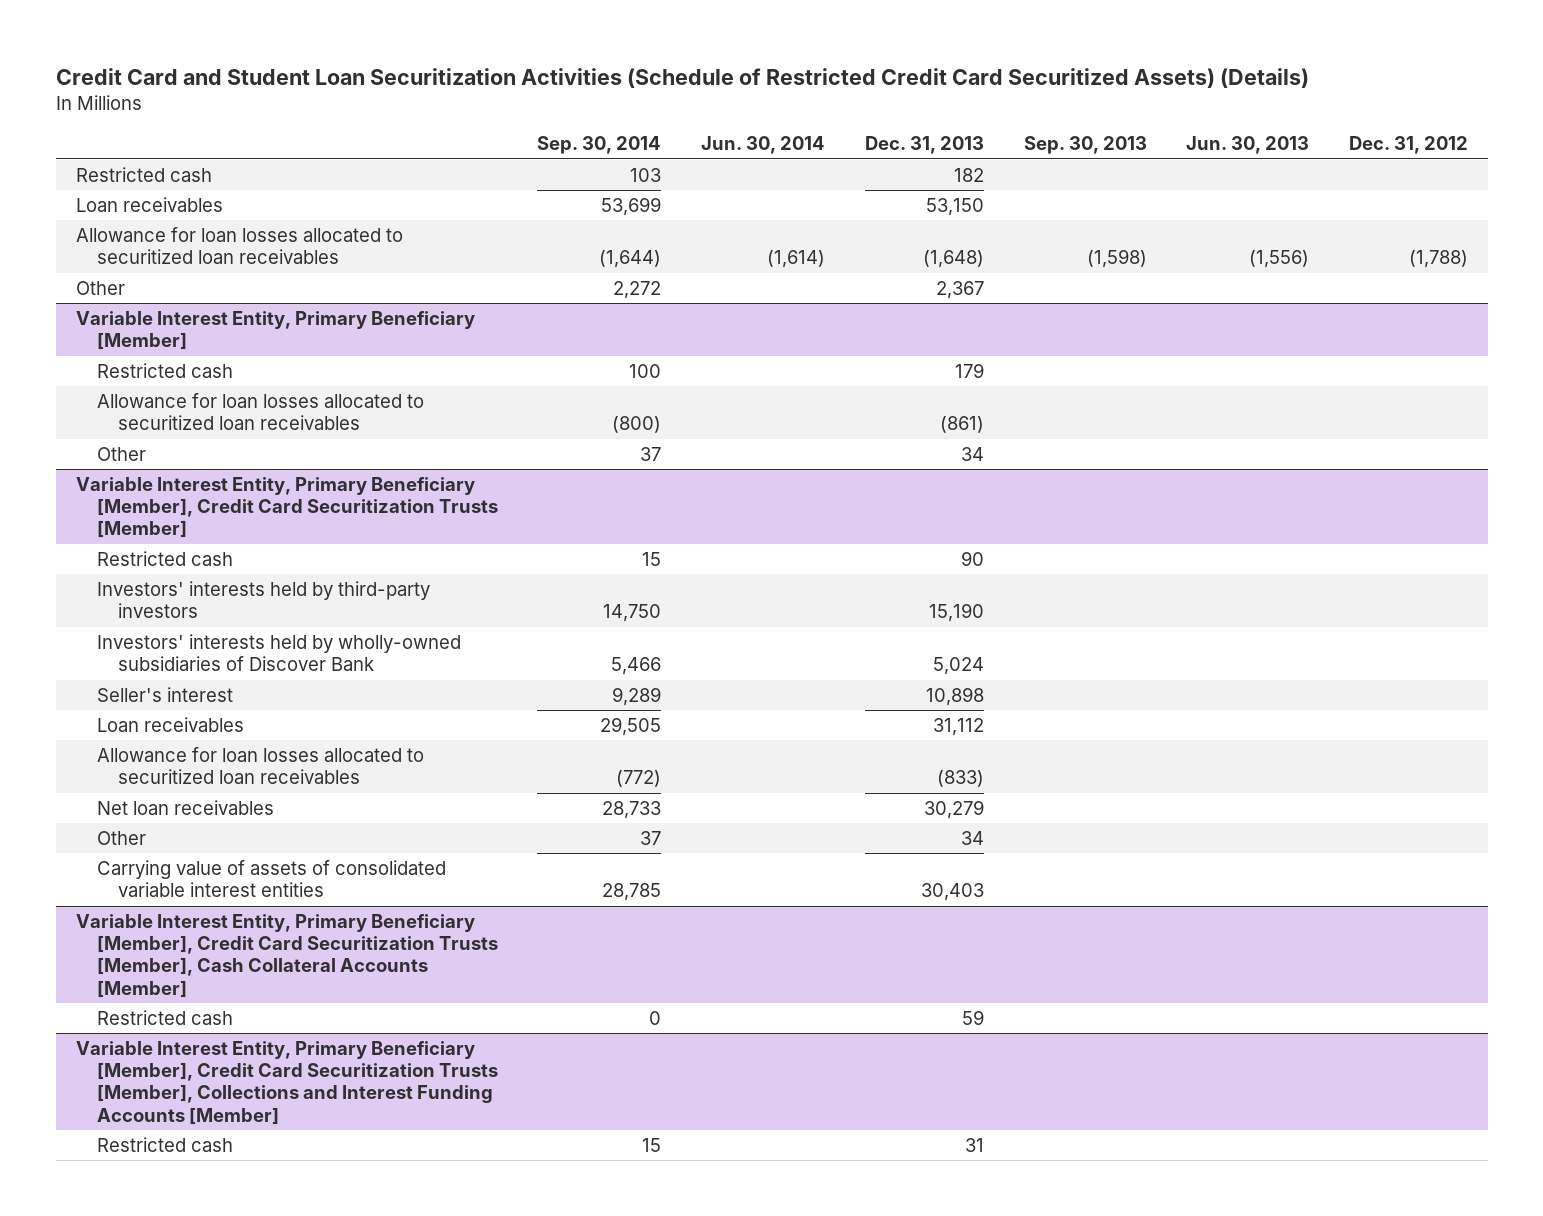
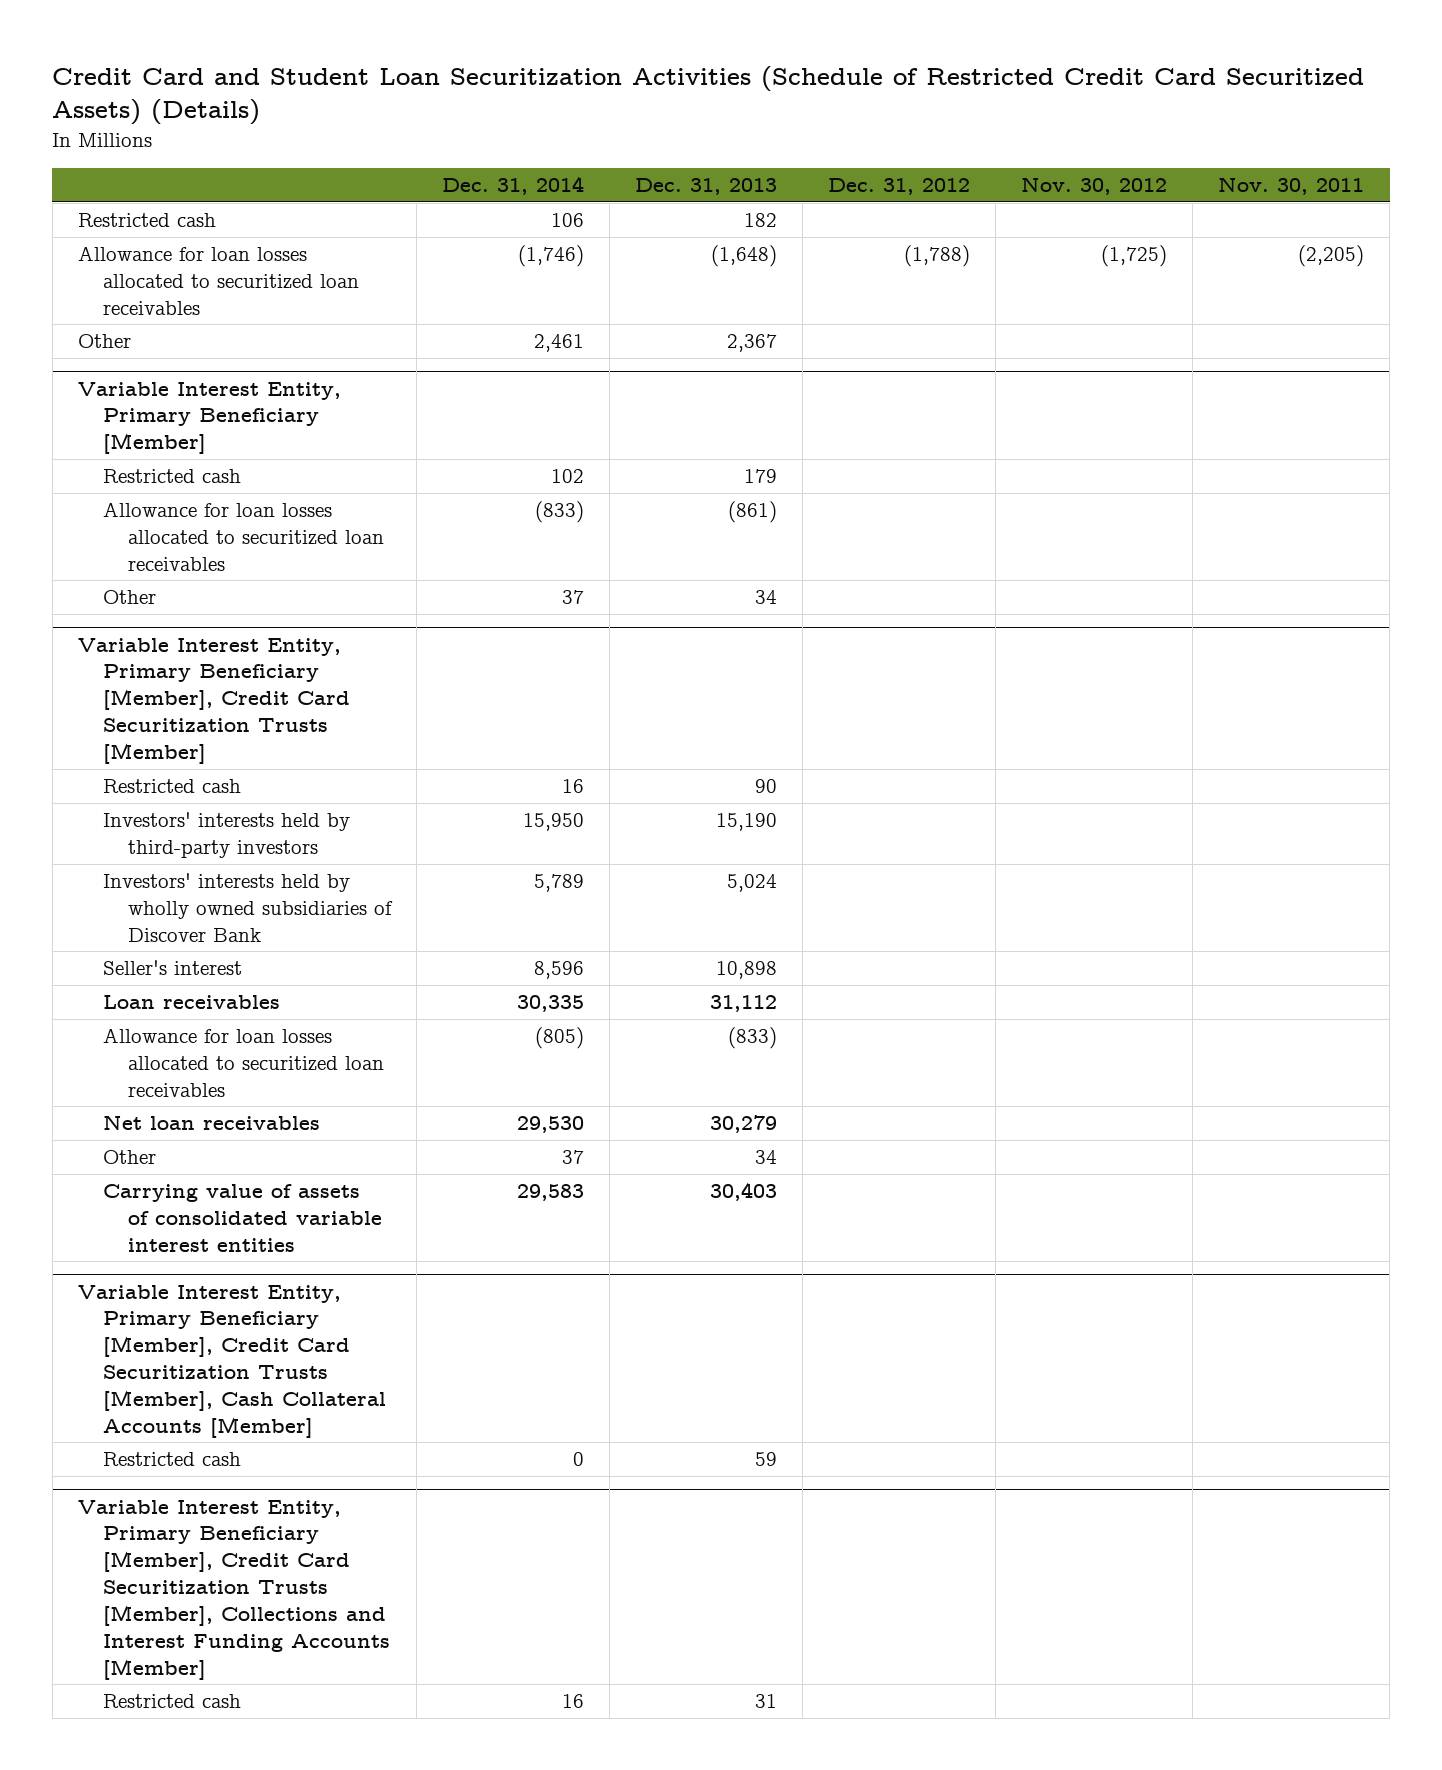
[537,136,662,155] Sep. 30, 2014 -> none
[701,136,826,155] Jun. 30, 2014 -> none
[1023,136,1147,155] Sep. 30, 2013 -> none
[1186,136,1310,155] Jun. 30, 2013 -> none
none -> [441,176,584,196] Dec. 31, 2014
none -> [1021,177,1168,196] Nov. 30, 2012
none -> [1218,177,1365,196] Nov. 30, 2011
[75,196,223,212] Loan receivables -> none
[96,633,461,672] Investors' interests held by wholly-owned subsidiaries of Discover Bank -> [102,873,393,942] Investors' interests held by wholly owned subsidiaries of Discover Bank

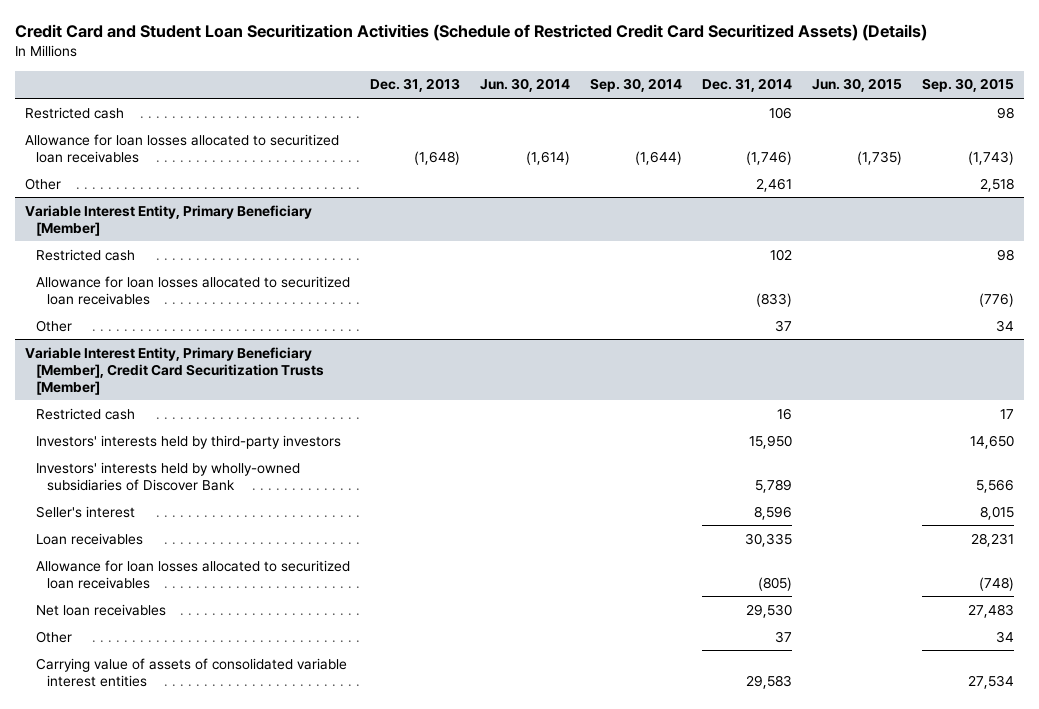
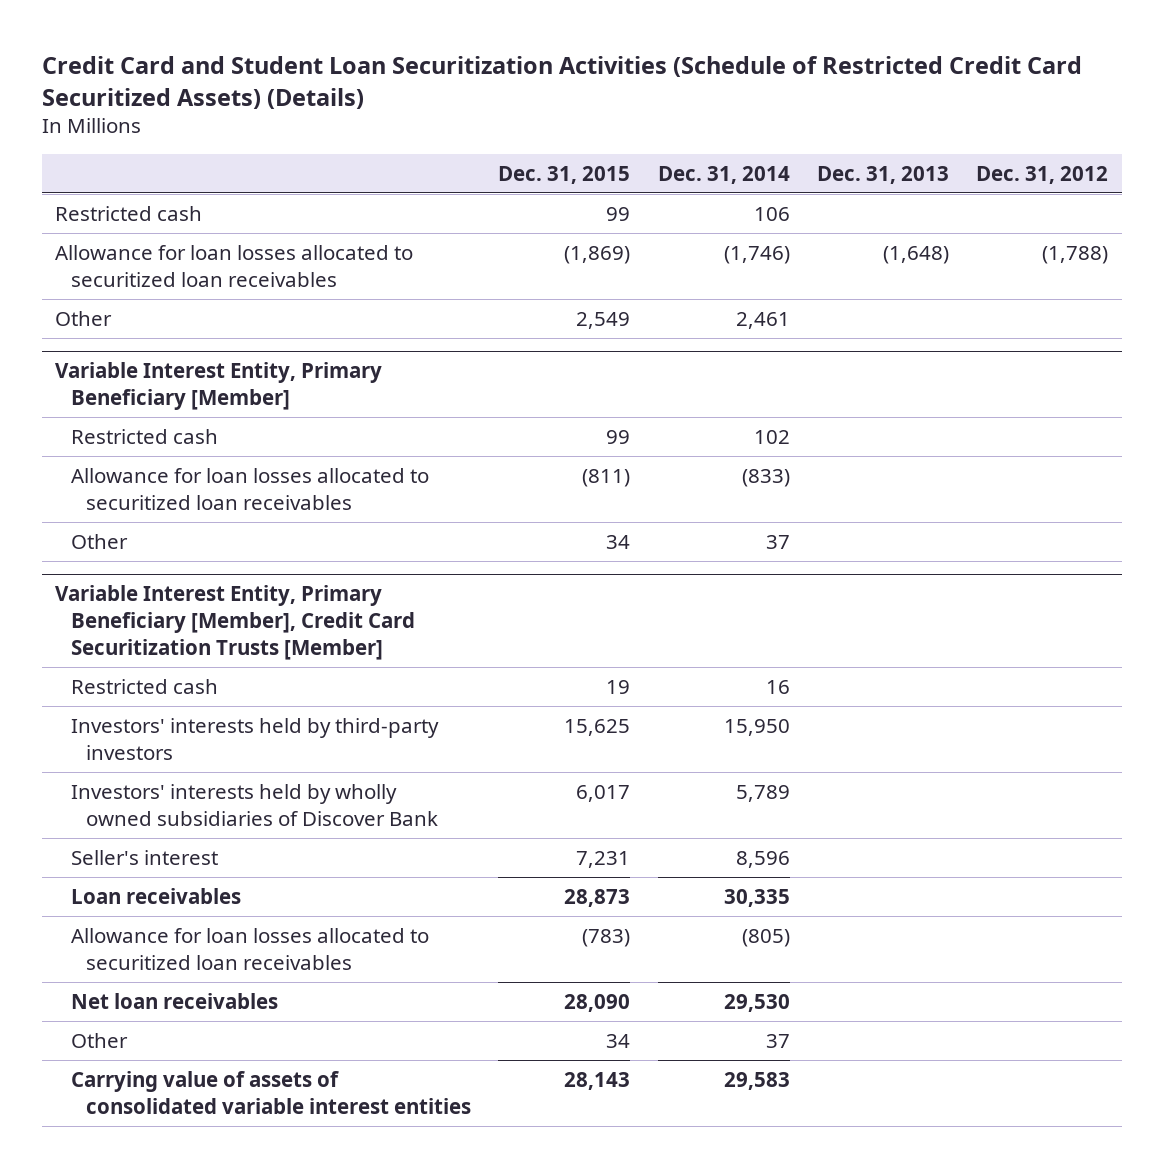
[479,78,570,93] Jun. 30, 2014 -> none
[589,78,682,93] Sep. 30, 2014 -> none
[811,78,902,93] Jun. 30, 2015 -> none
[921,78,1014,93] Sep. 30, 2015 -> none
none -> [498,165,631,184] Dec. 31, 2015
none -> [976,165,1109,184] Dec. 31, 2012
[35,461,300,491] Investors' interests held by wholly-owned subsidiaries of Discover Bank -> [70,783,439,826] Investors' interests held by wholly owned subsidiaries of Discover Bank

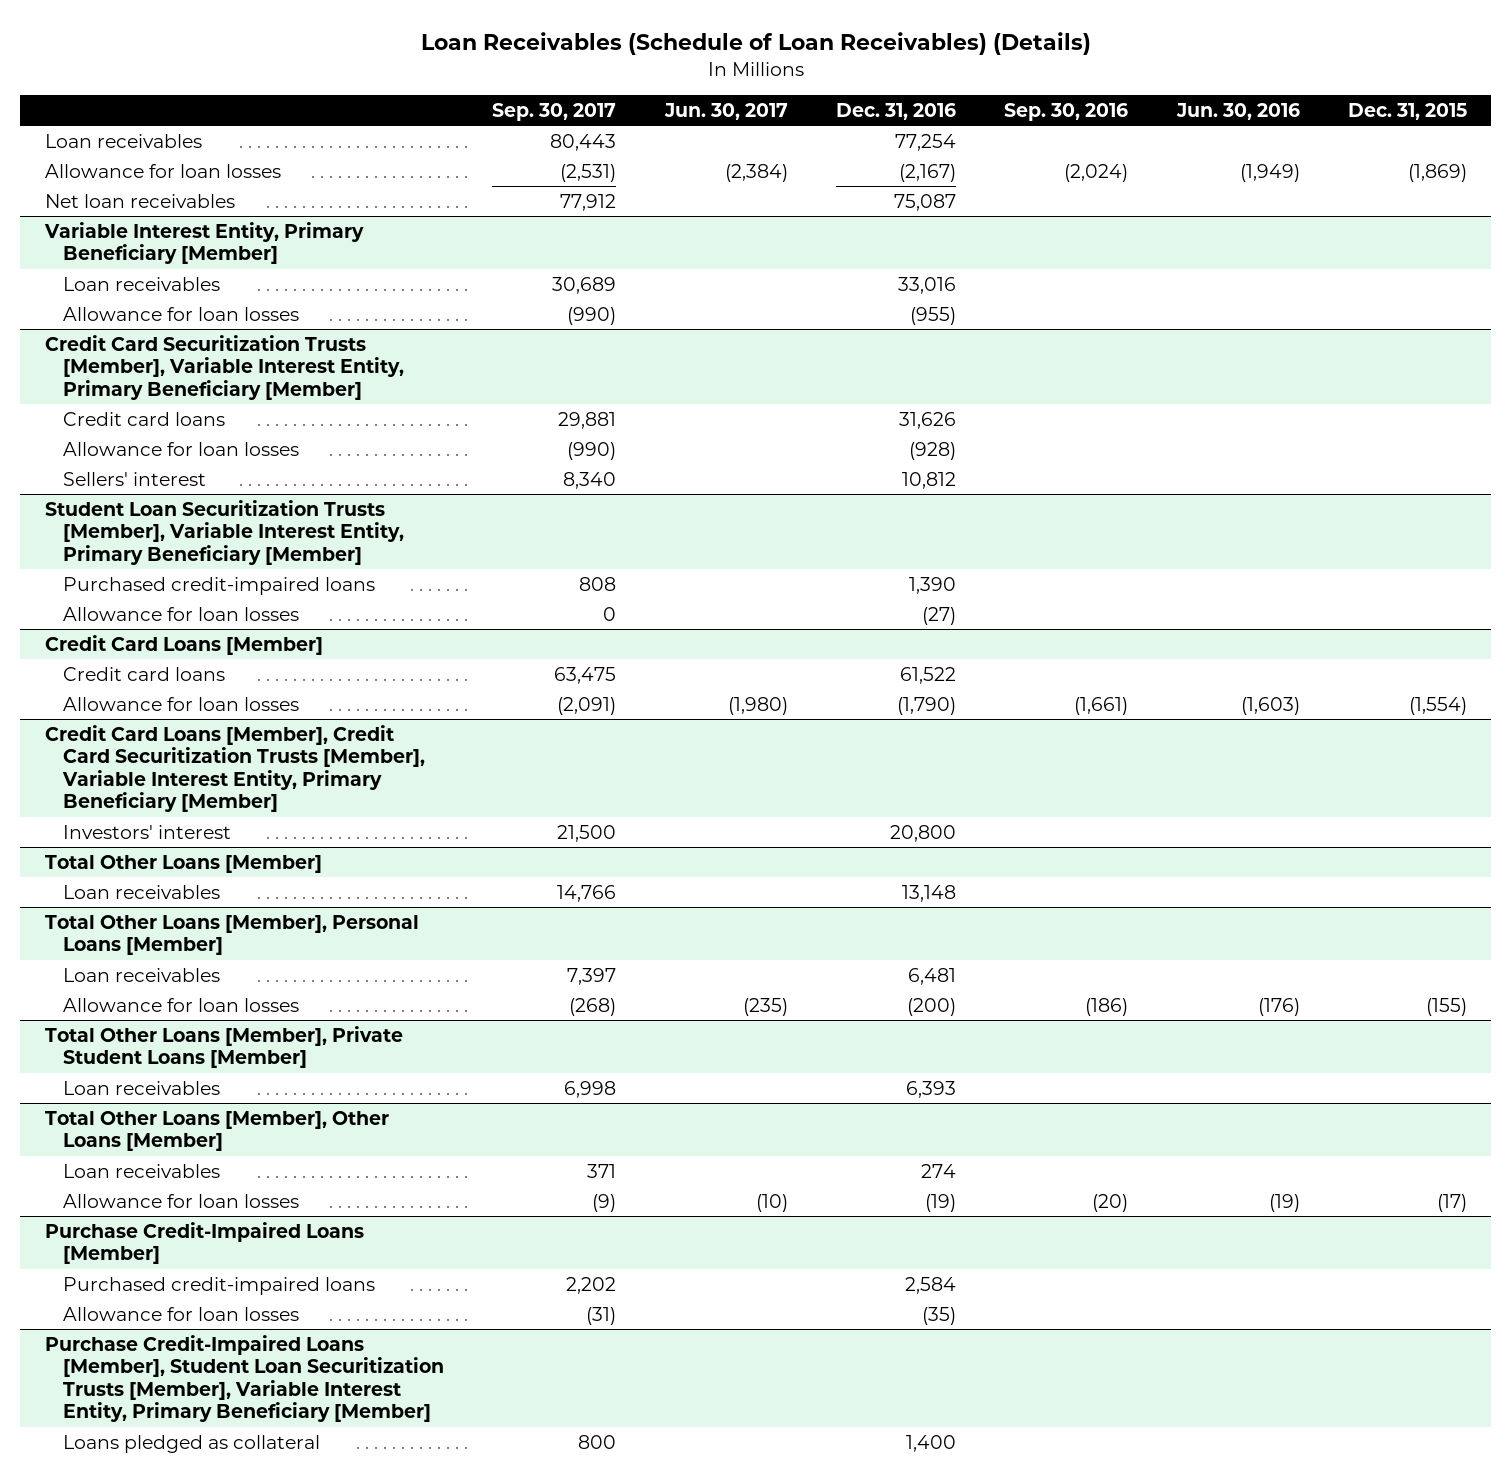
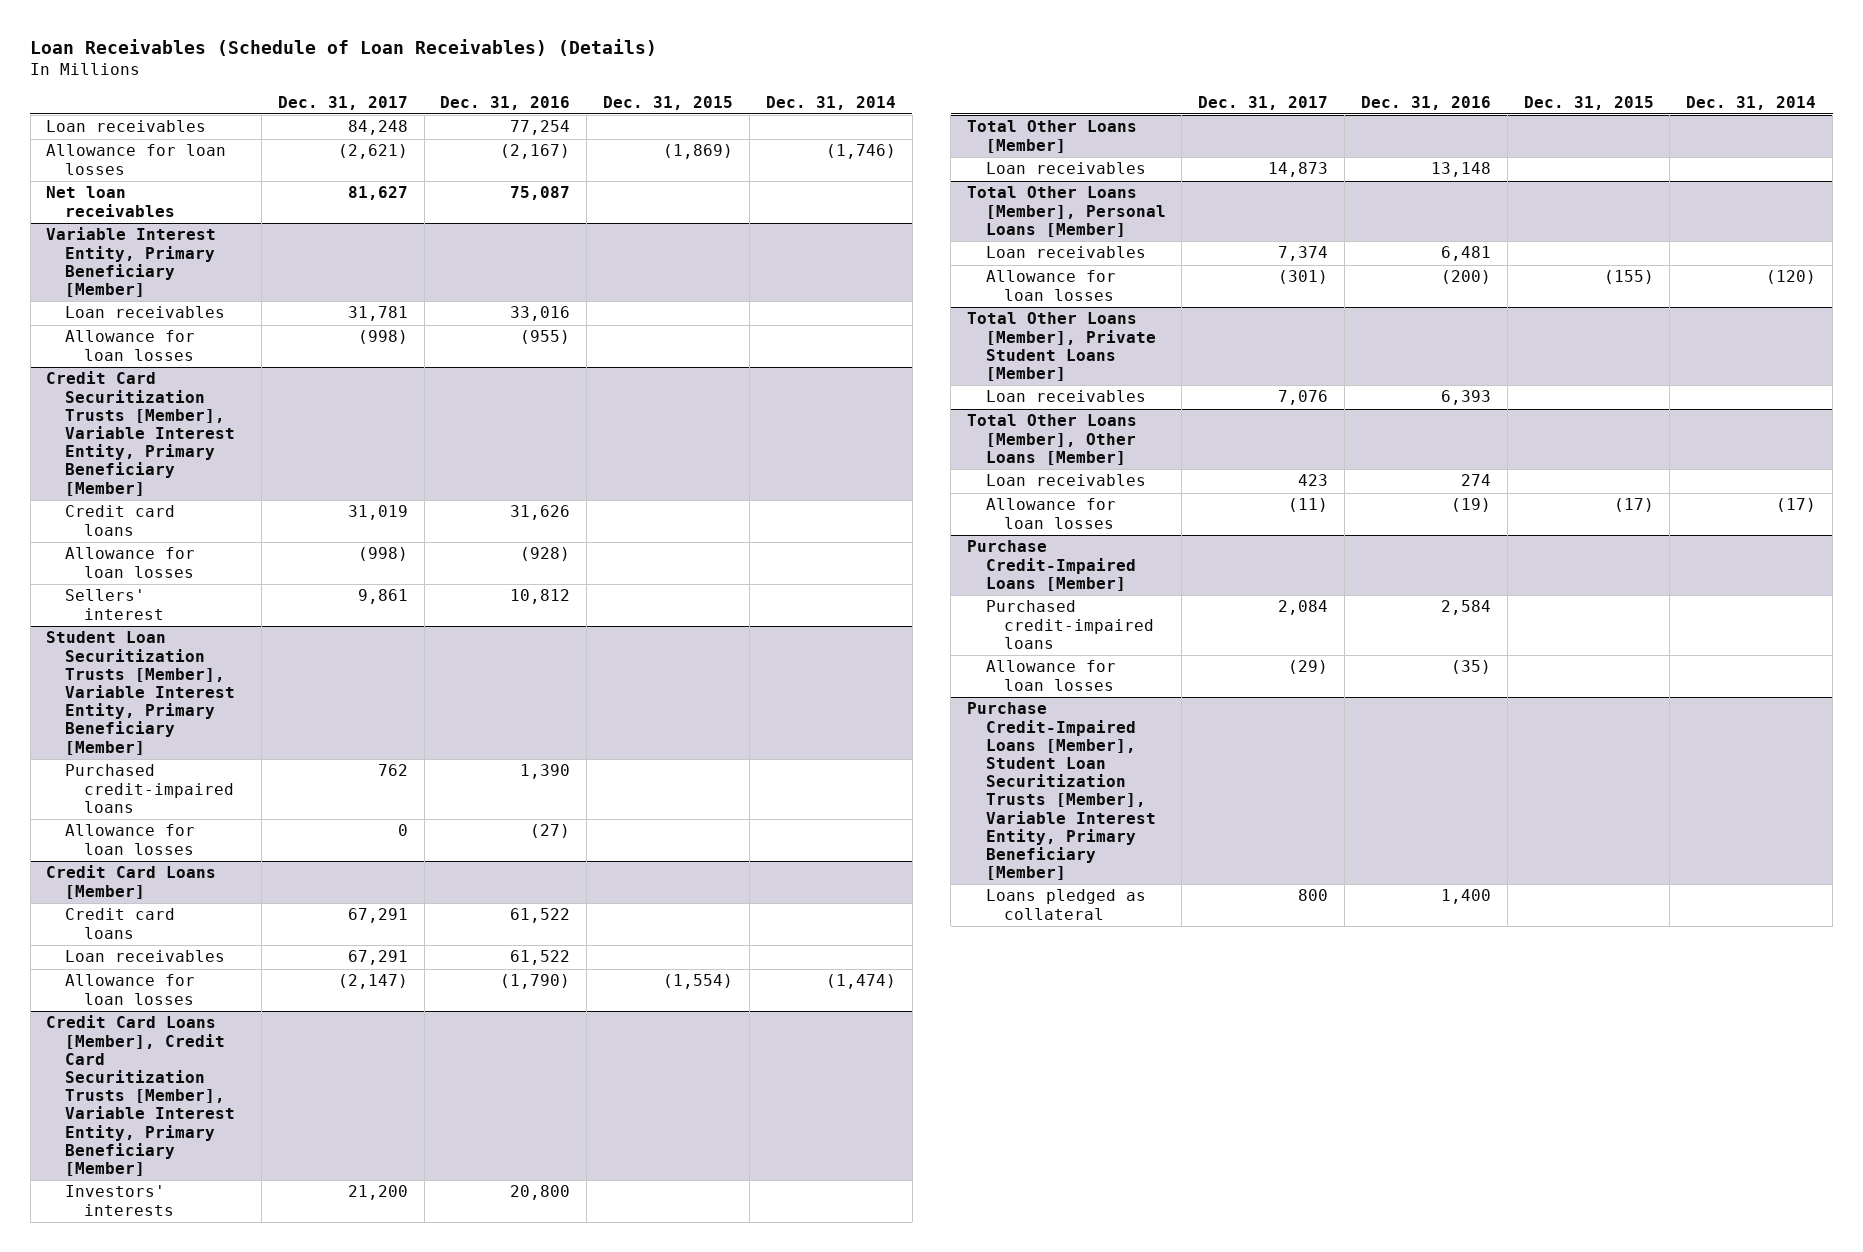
[492,102,617,121] Sep. 30, 2017 -> none
[663,102,788,120] Jun. 30, 2017 -> none
[1004,102,1129,121] Sep. 30, 2016 -> none
[1175,102,1300,120] Jun. 30, 2016 -> none
none -> [277,95,408,110] Dec. 31, 2017
none -> [765,95,896,110] Dec. 31, 2014
none -> [65,950,226,963] Loan receivables
[62,824,231,839] Investors' interest -> [65,1185,174,1216] Investors' interests

